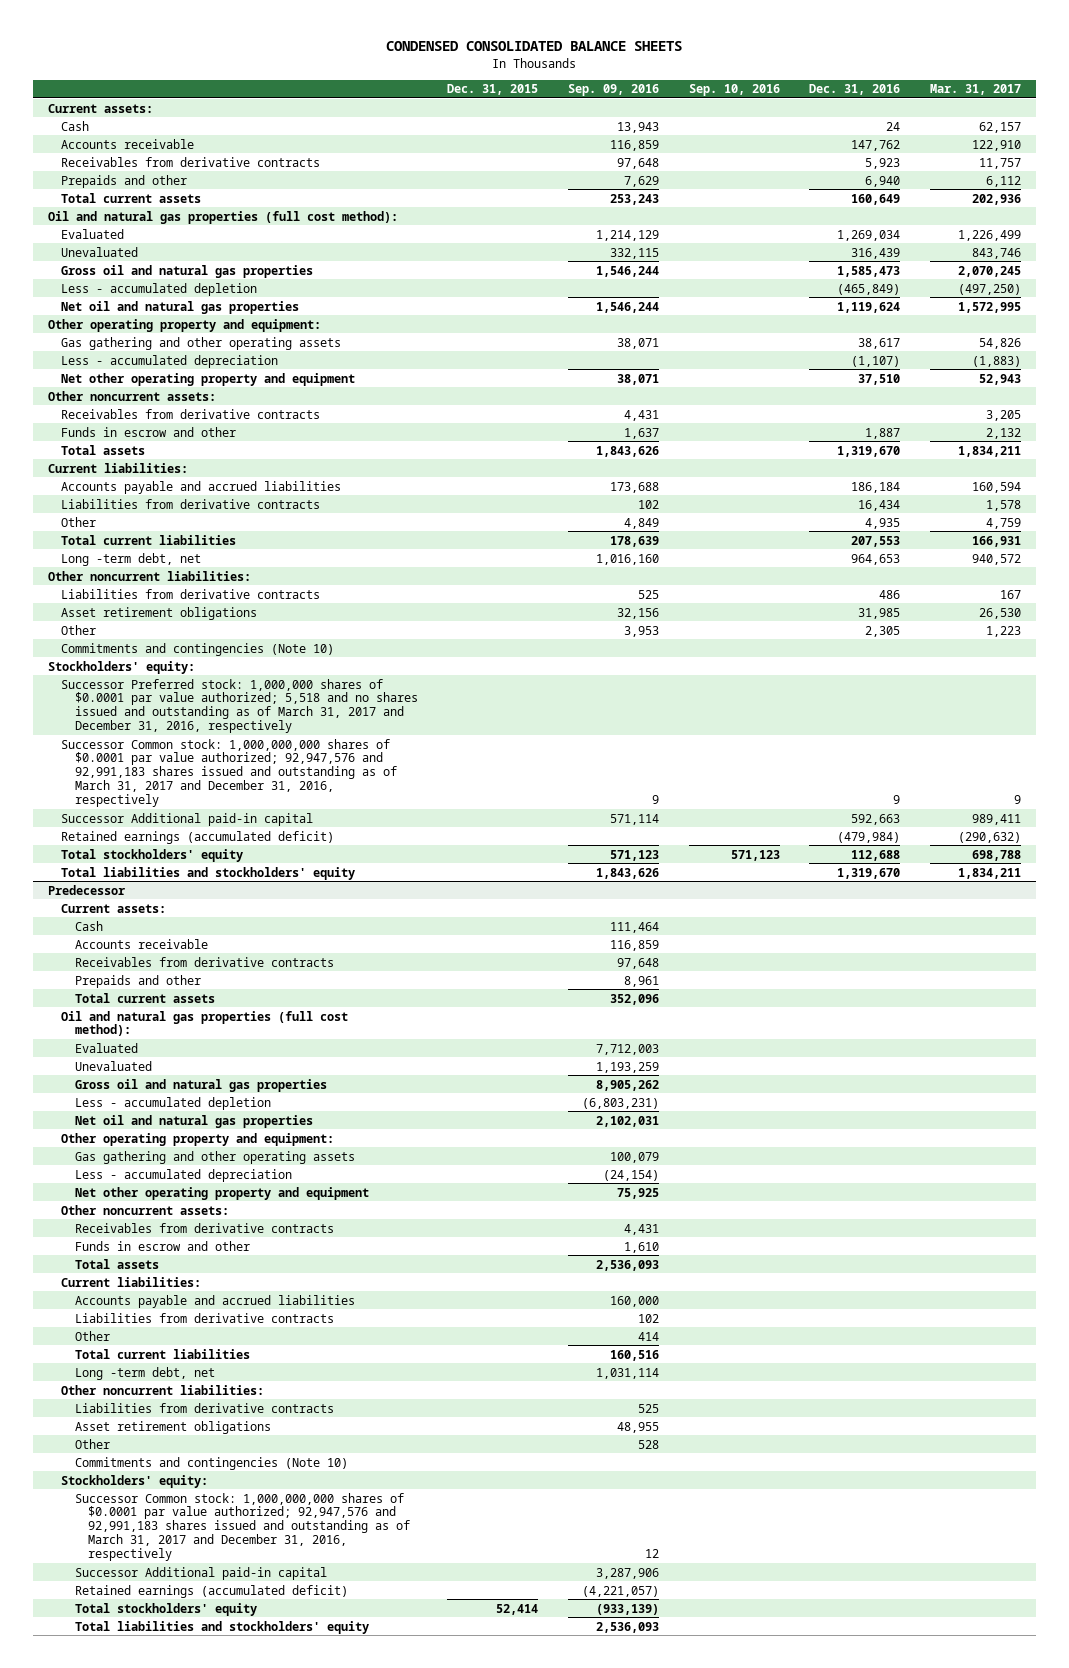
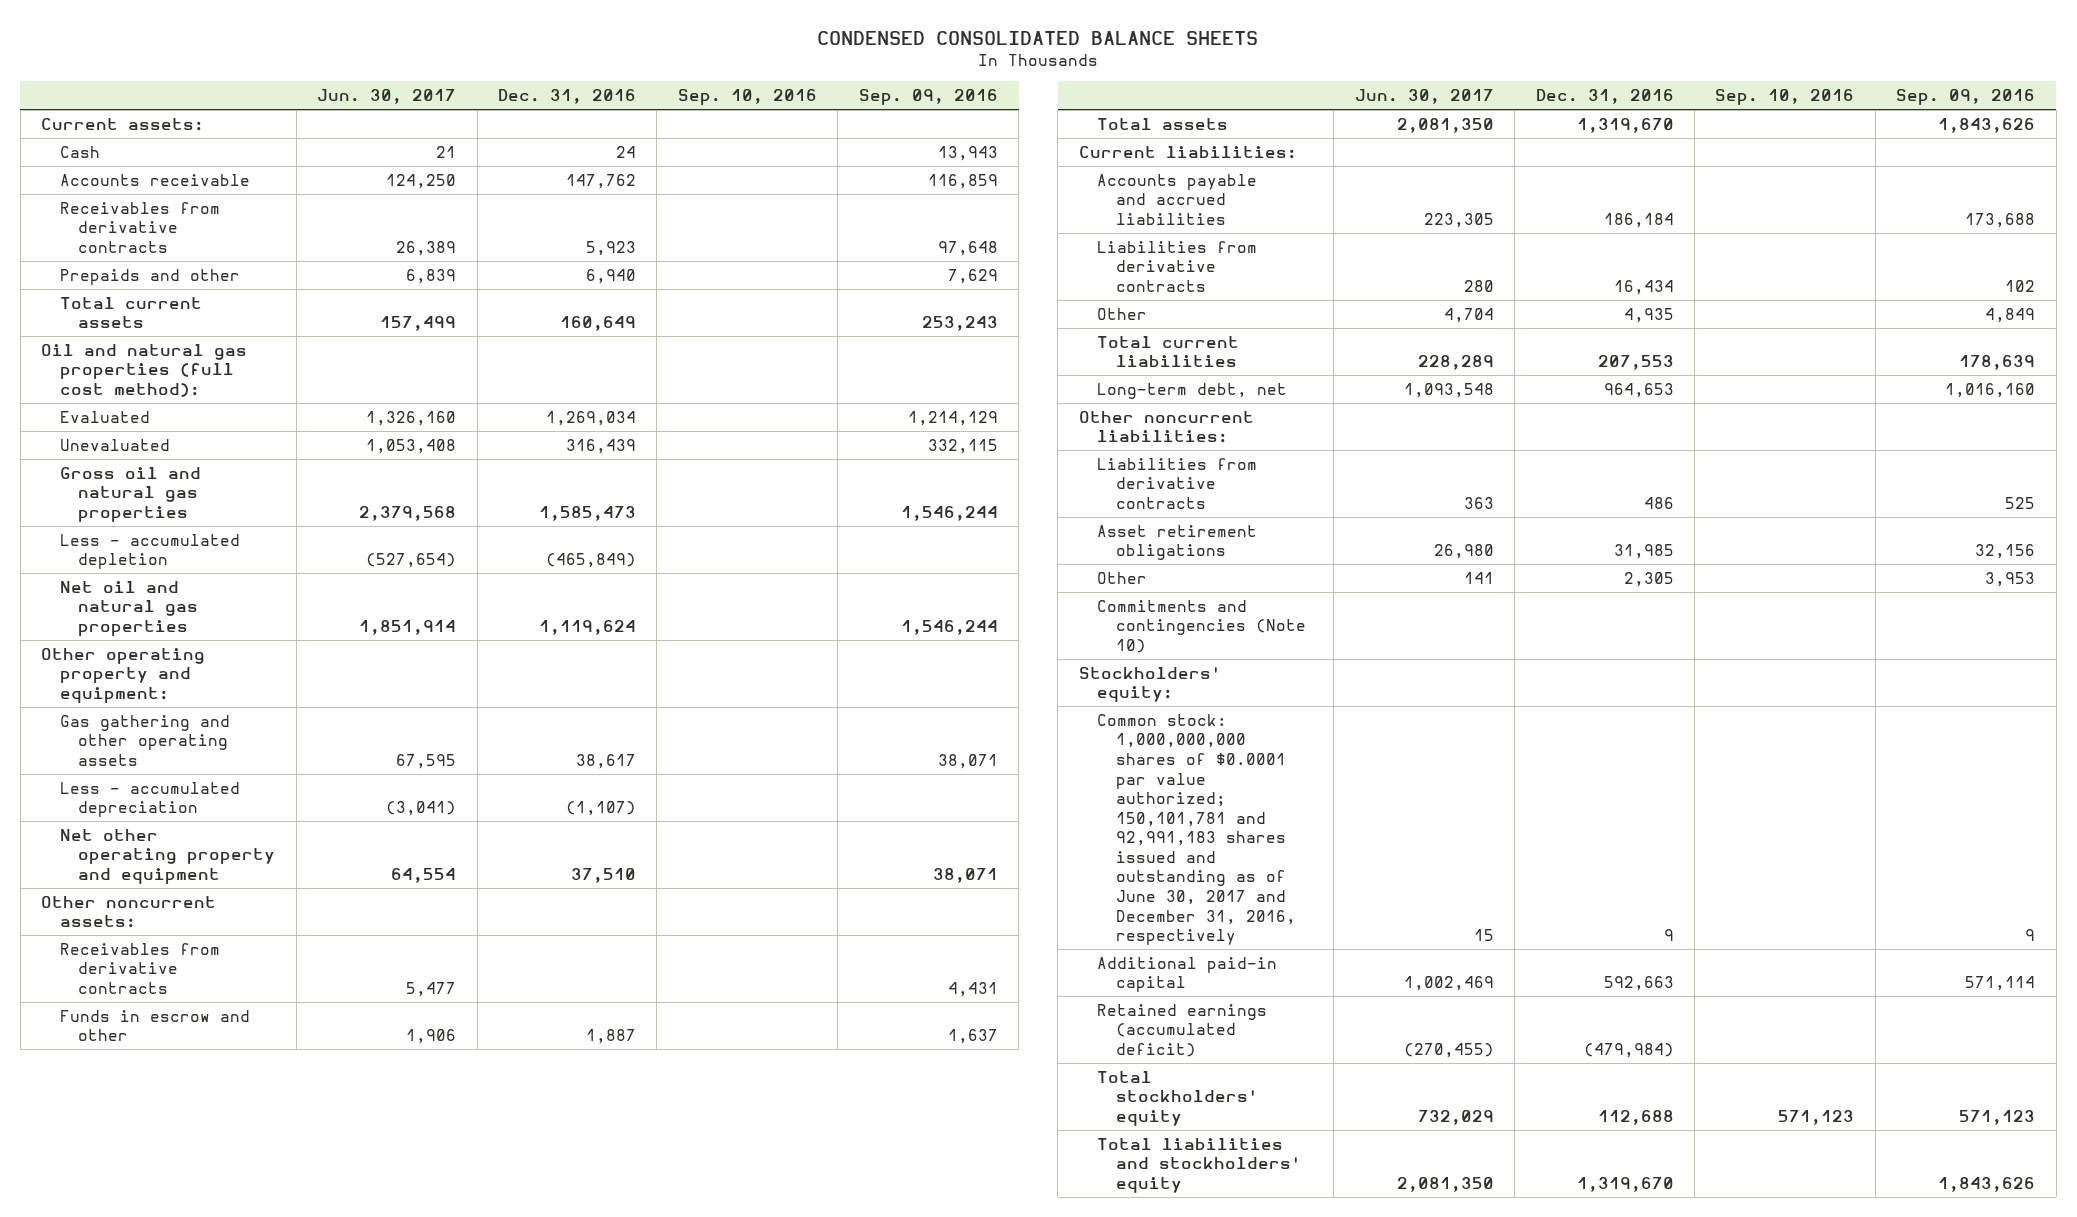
[447,84,539,96] Dec. 31, 2015 -> none
[930,84,1022,96] Mar. 31, 2017 -> none
none -> [317,89,457,105] Jun. 30, 2017
[61,552,202,566] Long -term debt, net -> [1097,382,1288,399] Long-term debt, net
[61,678,418,733] Successor Preferred stock: 1,000,000 shares of $0.0001 par value authorized; 5,518 and no shares issued and outstanding as of March 31, 2017 and December 31, 2016, respectively -> none
[61,738,397,807] Successor Common stock: 1,000,000,000 shares of $0.0001 par value authorized; 92,947,576 and 92,991,183 shares issued and outstanding as of March 31, 2017 and December 31, 2016, respectively -> [1097,713,1296,946] Common stock: 1,000,000,000 shares of $0.0001 par value authorized; 150,101,781 and 92,991,183 shares issued and outstanding as of June 30, 2017 and December 31, 2016, respectively
[61,812,314,826] Successor Additional paid-in capital -> [1097,956,1278,993] Additional paid-in capital
[47,884,125,895] Predecessor -> none
[61,903,167,913] Current assets: -> none
[74,920,103,931] Cash -> none
[74,938,208,949] Accounts receivable -> none
[74,956,334,967] Receivables from derivative contracts -> none
[74,974,201,988] Prepaids and other -> none
[74,992,215,1003] Total current assets -> none
[61,1010,349,1037] Oil and natural gas properties (full cost method): -> none
[74,1042,138,1053] Evaluated -> none
[74,1060,152,1071] Unevaluated -> none
[74,1078,327,1092] Gross oil and natural gas properties -> none
[74,1096,271,1110] Less - accumulated depletion -> none
[74,1114,313,1128] Net oil and natural gas properties -> none
[61,1132,335,1146] Other operating property and equipment: -> none
[74,1150,355,1164] Gas gathering and other operating assets -> none
[74,1168,292,1182] Less - accumulated depreciation -> none
[74,1186,369,1200] Net other operating property and equipment -> none
[61,1204,230,1215] Other noncurrent assets: -> none
[74,1222,334,1233] Receivables from derivative contracts -> none
[74,1240,250,1251] Funds in escrow and other -> none
[74,1258,159,1269] Total assets -> none
[61,1276,202,1287] Current liabilities: -> none
[74,1294,355,1308] Accounts payable and accrued liabilities -> none
[74,1312,334,1323] Liabilities from derivative contracts -> none
[74,1330,110,1341] Other -> none
[74,1348,250,1359] Total current liabilities -> none
[74,1366,215,1380] Long -term debt, net -> none
[61,1384,265,1395] Other noncurrent liabilities: -> none
[74,1402,334,1413] Liabilities from derivative contracts -> none
[74,1420,271,1434] Asset retirement obligations -> none
[74,1438,110,1449] Other -> none
[74,1456,348,1470] Commitments and contingencies (Note 10) -> none
[61,1474,209,1488] Stockholders' equity: -> none
[74,1492,411,1561] Successor Common stock: 1,000,000,000 shares of $0.0001 par value authorized; 92,947,576 and 92,991,183 shares issued and outstanding as of March 31, 2017 and December 31, 2016, respectively -> none
[74,1566,327,1580] Successor Additional paid-in capital -> none
[74,1584,348,1598] Retained earnings (accumulated deficit) -> none
[74,1602,257,1616] Total stockholders' equity -> none
[74,1620,369,1634] Total liabilities and stockholders' equity -> none

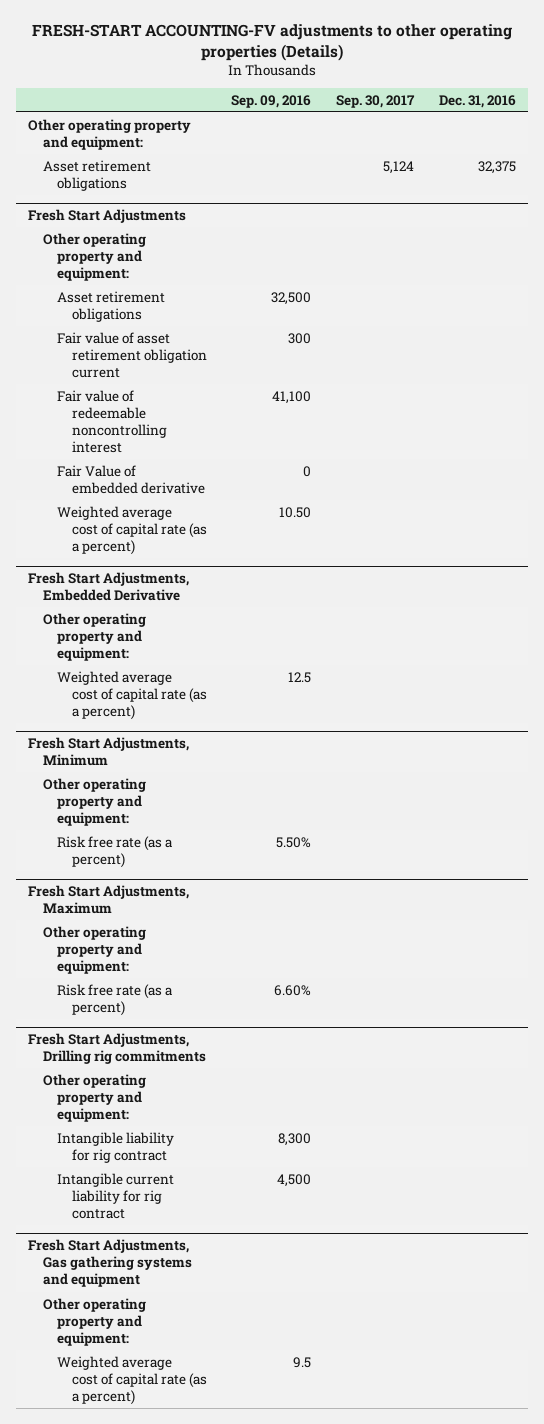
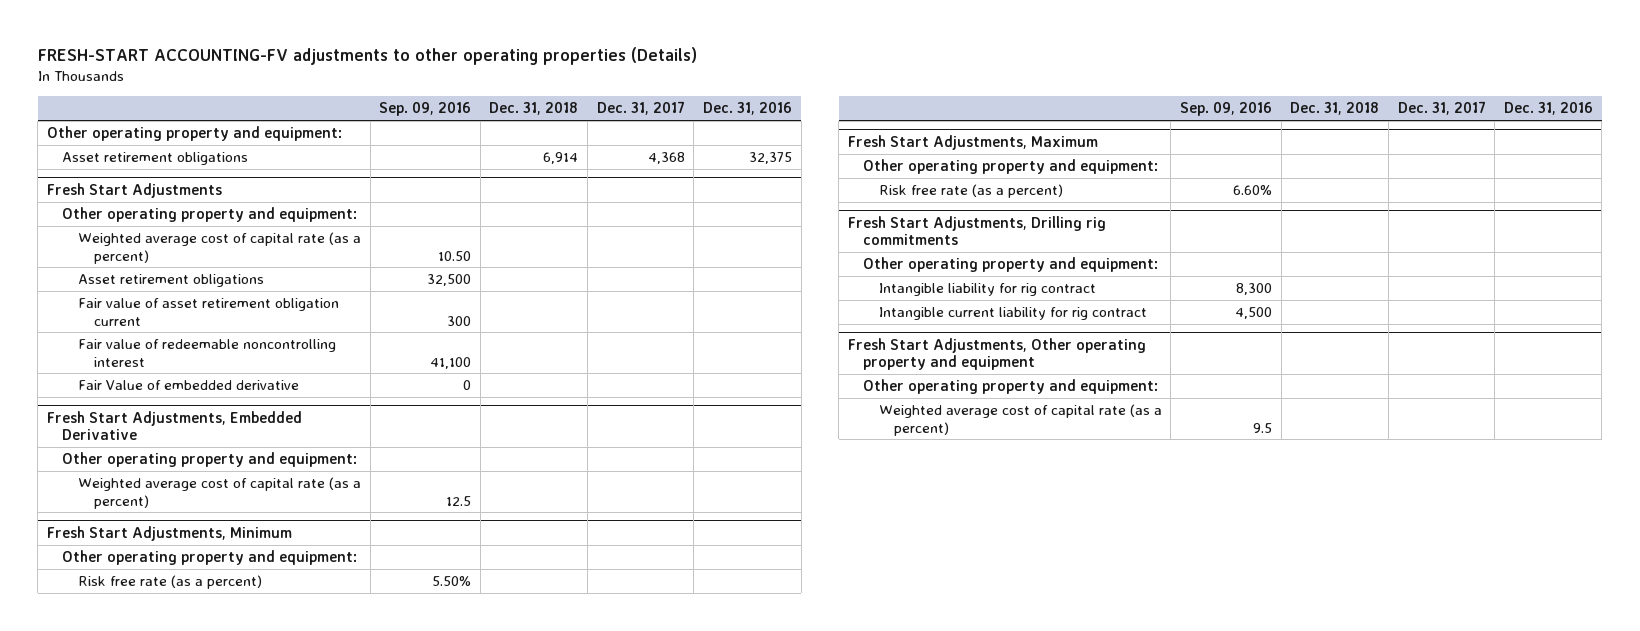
[335,94,415,108] Sep. 30, 2017 -> none
none -> [489,102,579,116] Dec. 31, 2018
none -> [596,101,685,116] Dec. 31, 2017
[57,505,207,555] Weighted average cost of capital rate (as a percent) -> [78,232,362,264] Weighted average cost of capital rate (as a percent)
[27,1239,192,1288] Fresh Start Adjustments, Gas gathering systems and equipment -> none
none -> [847,337,1146,371] Fresh Start Adjustments, Other operating property and equipment

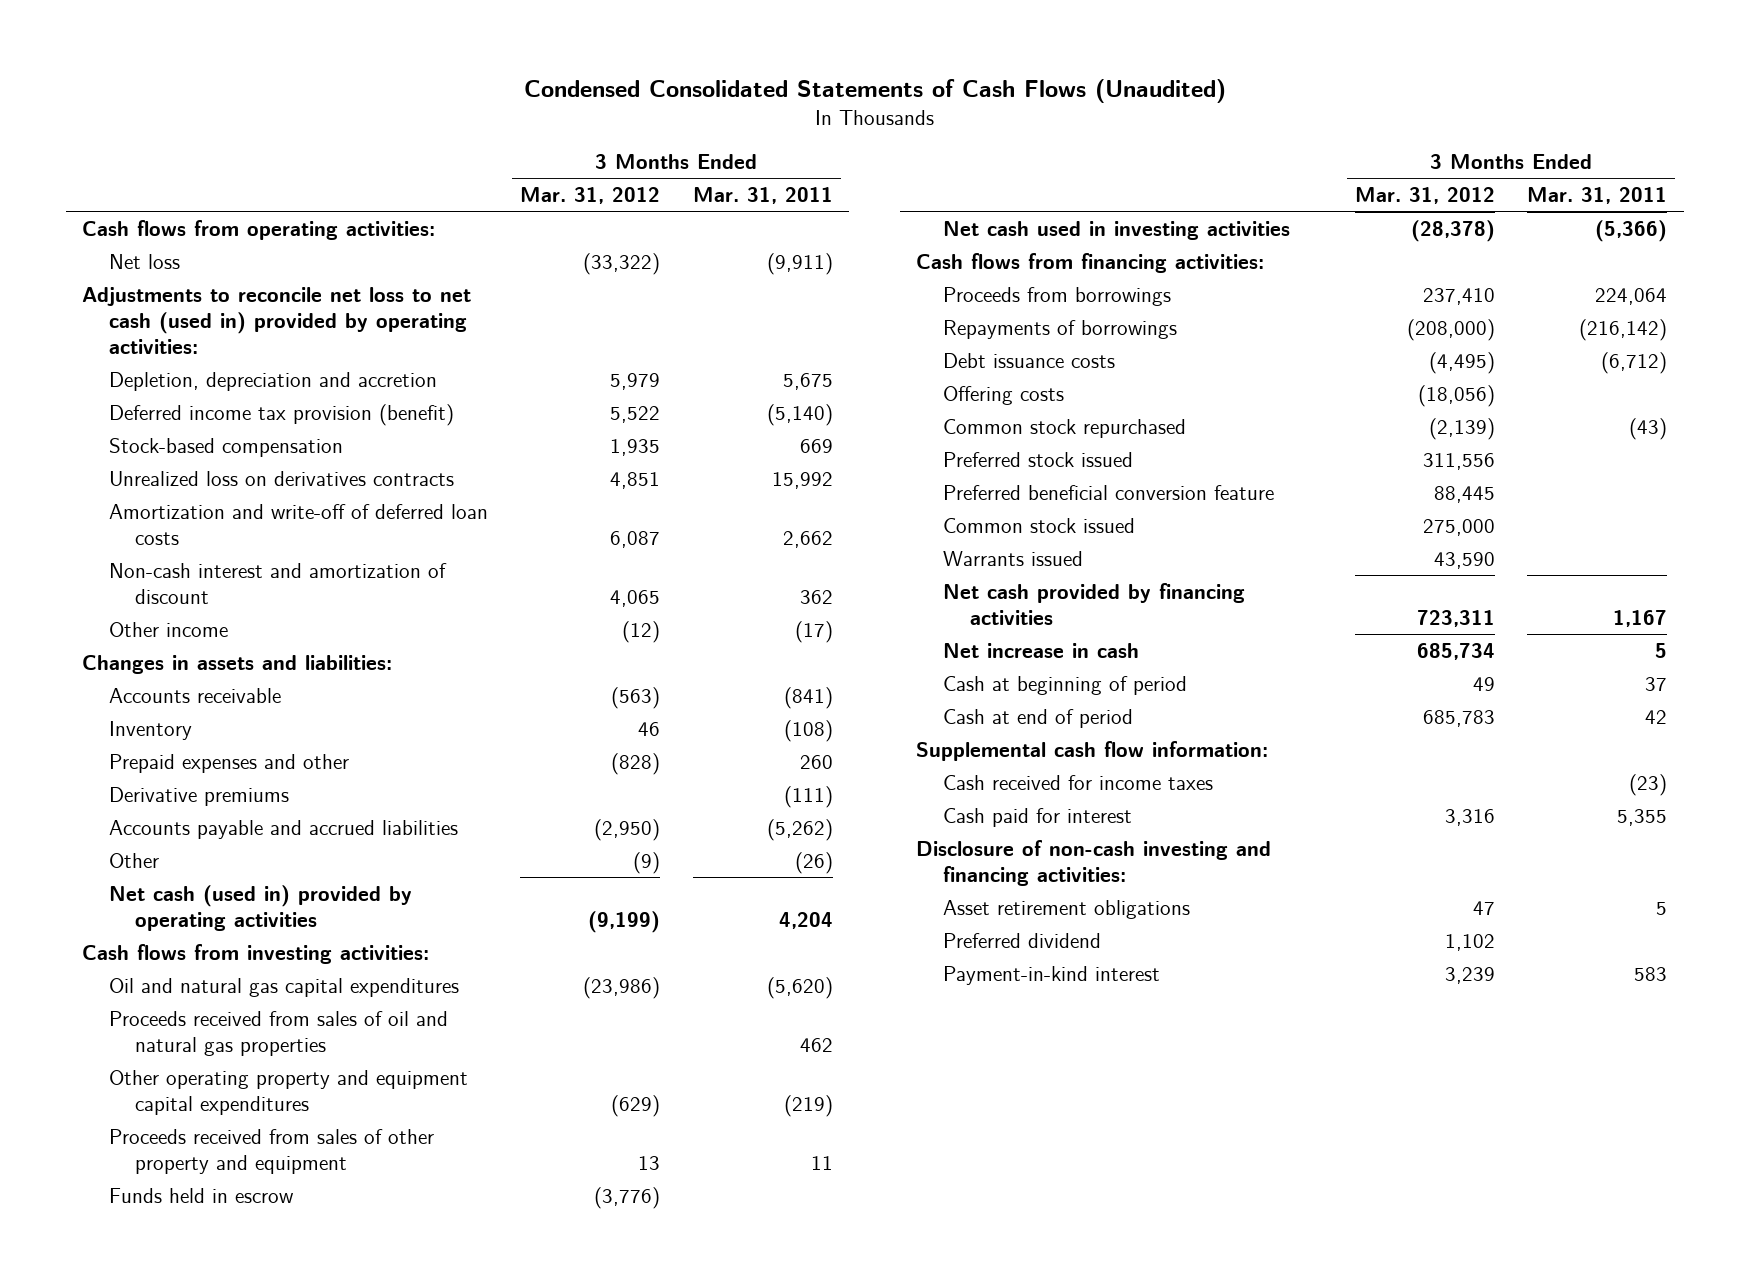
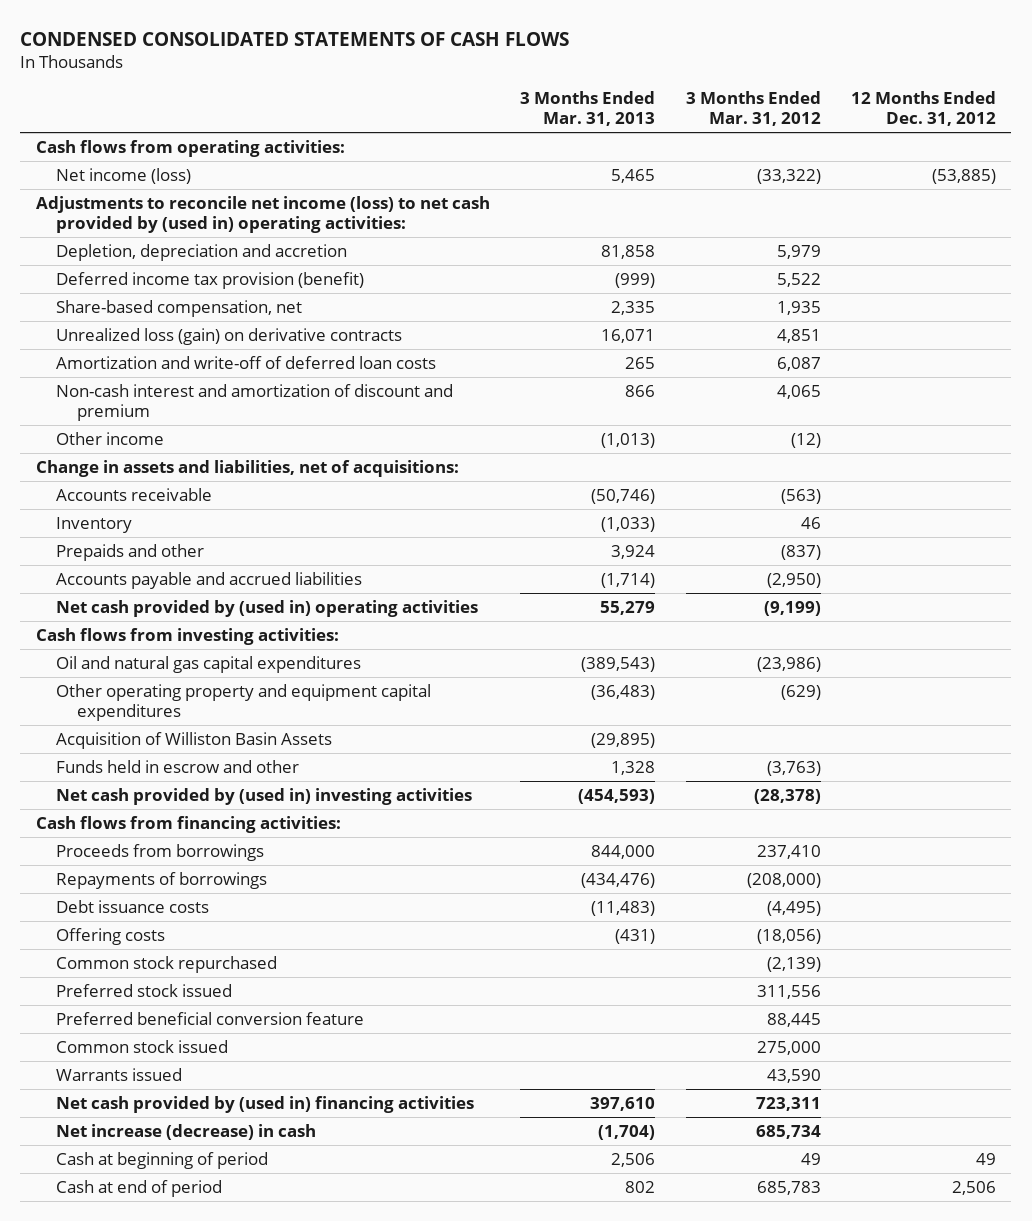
[523,79,1226,104] Condensed Consolidated Statements of Cash Flows (Unaudited) -> [20,31,570,46] CONDENSED CONSOLIDATED STATEMENTS OF CASH FLOWS
[692,186,833,204] Mar. 31, 2011 -> none
none -> [520,90,656,127] 3 Months Ended Mar. 31, 2013
none -> [851,90,997,127] 12 Months Ended Dec. 31, 2012
[108,253,180,269] Net loss -> [56,167,192,184] Net income (loss)
[81,286,471,354] Adjustments to reconcile net loss to net cash (used in) provided by operating activities: -> [35,195,490,234] Adjustments to reconcile net income (loss) to net cash provided by (used in) operating activities:
[108,437,343,457] Stock-based compensation -> [56,299,303,317] Share-based compensation, net
[108,470,454,486] Unrealized loss on derivatives contracts -> [56,327,403,345] Unrealized loss (gain) on derivative contracts
[108,562,447,604] Non-cash interest and amortization of discount -> [56,383,454,422] Non-cash interest and amortization of discount and premium
[81,654,392,674] Changes in assets and liabilities: -> [35,459,459,477] Change in assets and liabilities, net of acquisitions:
[108,786,289,806] Derivative premiums -> none
[108,753,349,773] Prepaid expenses and other -> [56,543,205,561] Prepaids and other
[611,752,661,775] (828) -> [780,544,821,560] (837)
[108,852,159,868] Other -> none
[108,884,412,931] Net cash (used in) provided by operating activities -> [56,599,479,617] Net cash provided by (used in) operating activities
[108,1010,448,1056] Proceeds received from sales of oil and natural gas properties -> none
[108,1128,434,1174] Proceeds received from sales of other property and equipment -> none
none -> [56,731,333,749] Acquisition of Williston Basin Assets
[108,1187,294,1203] Funds held in escrow -> [56,759,300,773] Funds held in escrow and other
[594,1186,661,1209] (3,776) -> [766,760,821,776] (3,763)
[943,220,1291,240] Net cash used in investing activities -> [56,787,473,805] Net cash provided by (used in) investing activities
[943,582,1246,625] Net cash provided by financing activities -> [56,1095,475,1113] Net cash provided by (used in) financing activities
[943,642,1140,658] Net increase in cash -> [56,1123,317,1140] Net increase (decrease) in cash
[916,740,1269,761] Supplemental cash flow information: -> none
[943,774,1214,790] Cash received for income taxes -> none
[943,807,1133,827] Cash paid for interest -> none
[916,839,1272,886] Disclosure of non-cash investing and financing activities: -> none
[943,899,1191,919] Asset retirement obligations -> none
[943,932,1102,948] Preferred dividend -> none
[943,965,1161,985] Payment-in-kind interest -> none

